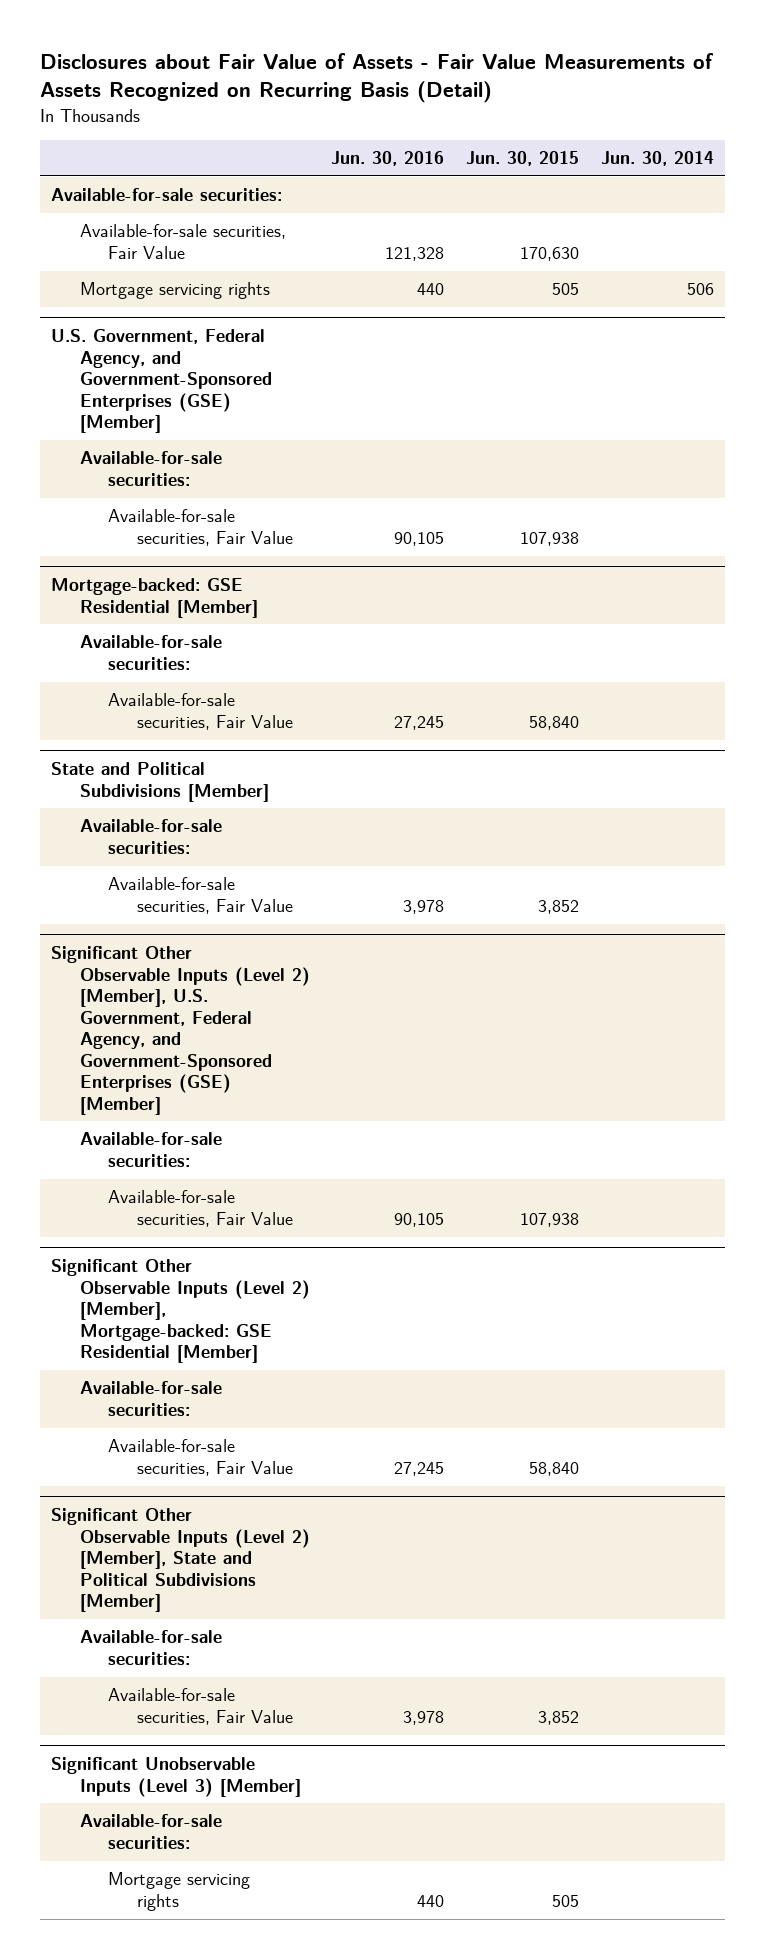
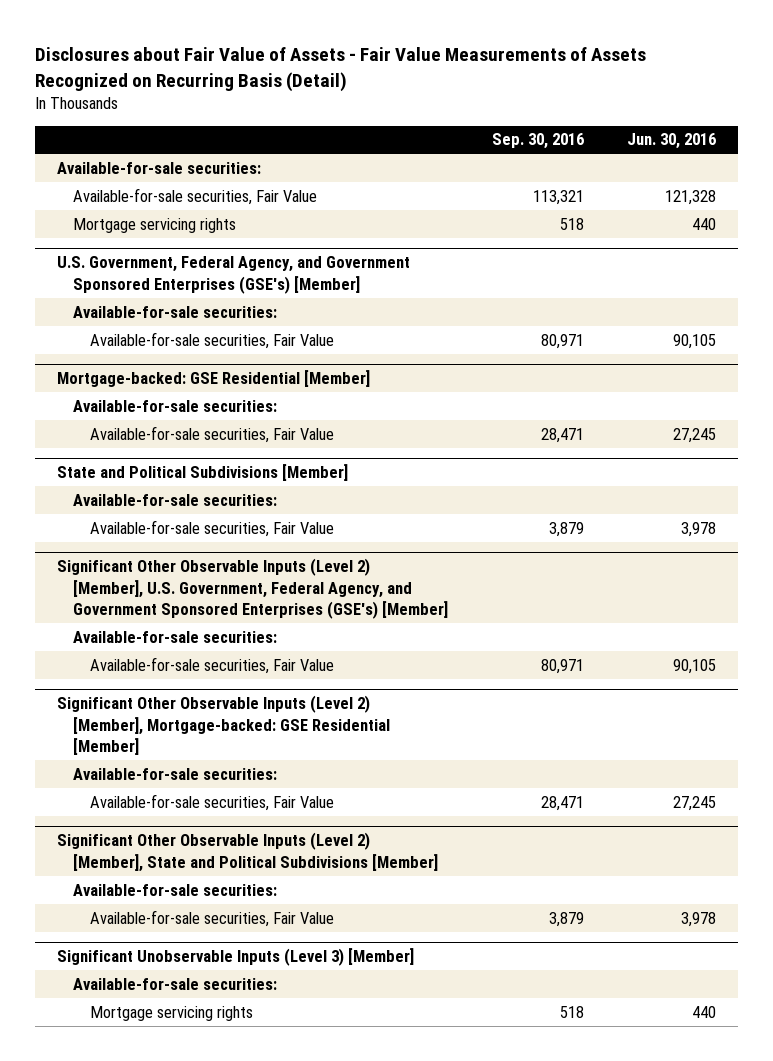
[466,151,580,167] Jun. 30, 2015 -> none
[600,151,714,167] Jun. 30, 2014 -> none
none -> [491,133,584,150] Sep. 30, 2016
[51,329,272,434] U.S. Government, Federal Agency, and Government-Sponsored Enterprises (GSE) [Member] -> [56,256,410,294] U.S. Government, Federal Agency, and Government Sponsored Enterprises (GSE's) [Member]
[51,946,310,1115] Significant Other Observable Inputs (Level 2) [Member], U.S. Government, Federal Agency, and Government-Sponsored Enterprises (GSE) [Member] -> [56,558,449,619] Significant Other Observable Inputs (Level 2) [Member], U.S. Government, Federal Agency, and Government Sponsored Enterprises (GSE's) [Member]

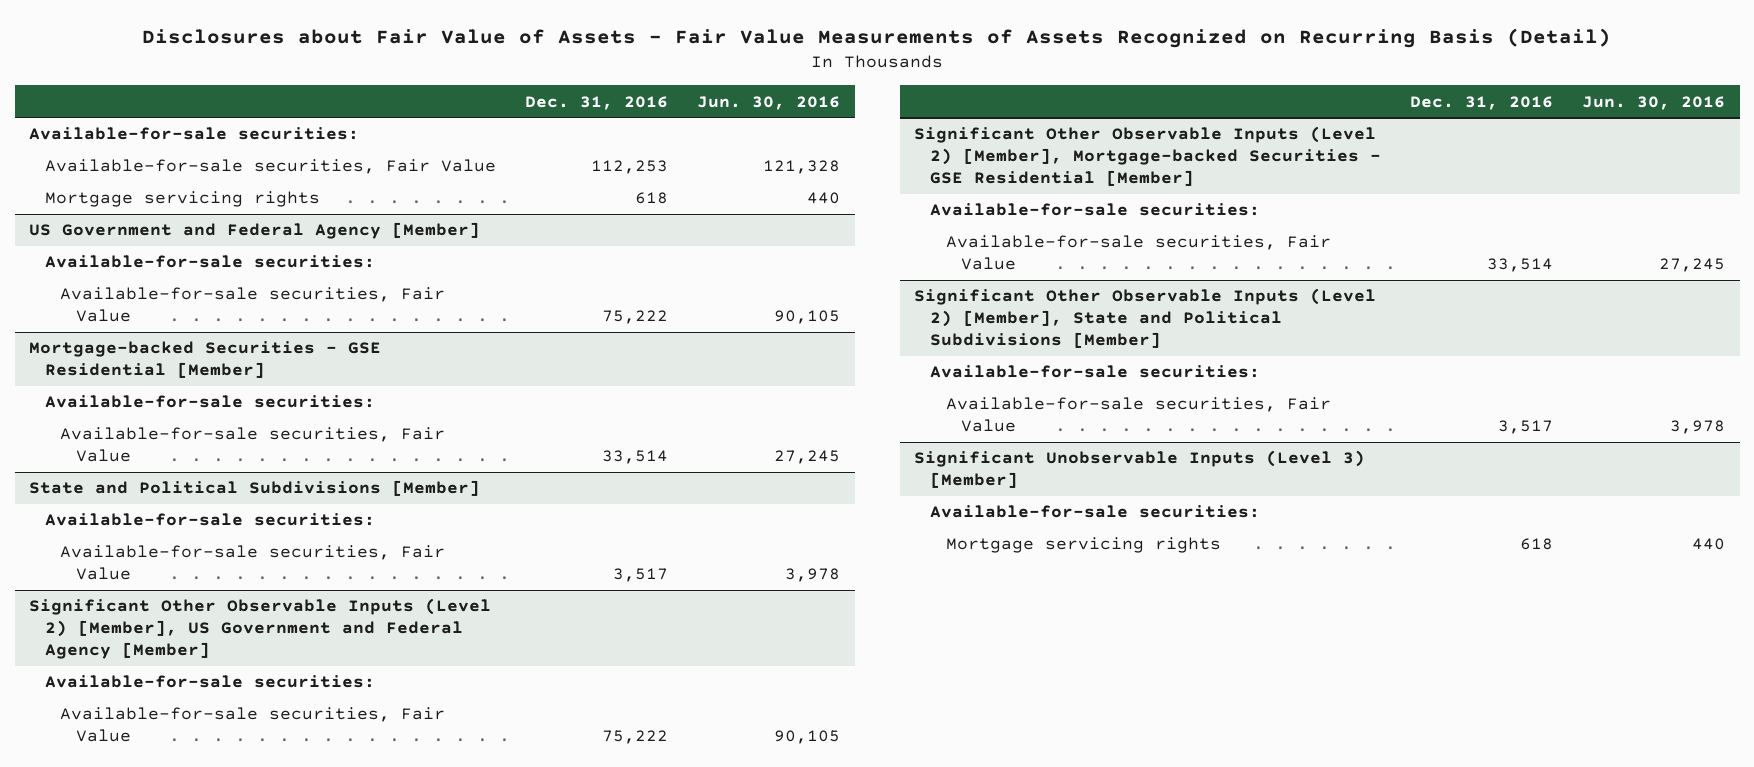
[491,133,584,150] Sep. 30, 2016 -> none
none -> [524,95,668,110] Dec. 31, 2016
[56,256,410,294] U.S. Government, Federal Agency, and Government Sponsored Enterprises (GSE's) [Member] -> [29,222,481,240] US Government and Federal Agency [Member]
[56,370,370,388] Mortgage-backed: GSE Residential [Member] -> [29,341,382,379] Mortgage-backed Securities - GSE Residential [Member]
[56,558,449,619] Significant Other Observable Inputs (Level 2) [Member], U.S. Government, Federal Agency, and Government Sponsored Enterprises (GSE's) [Member] -> [29,598,492,660] Significant Other Observable Inputs (Level 2) [Member], US Government and Federal Agency [Member]
[56,695,391,755] Significant Other Observable Inputs (Level 2) [Member], Mortgage-backed: GSE Residential [Member] -> [914,126,1382,187] Significant Other Observable Inputs (Level 2) [Member], Mortgage-backed Securities - GSE Residential [Member]

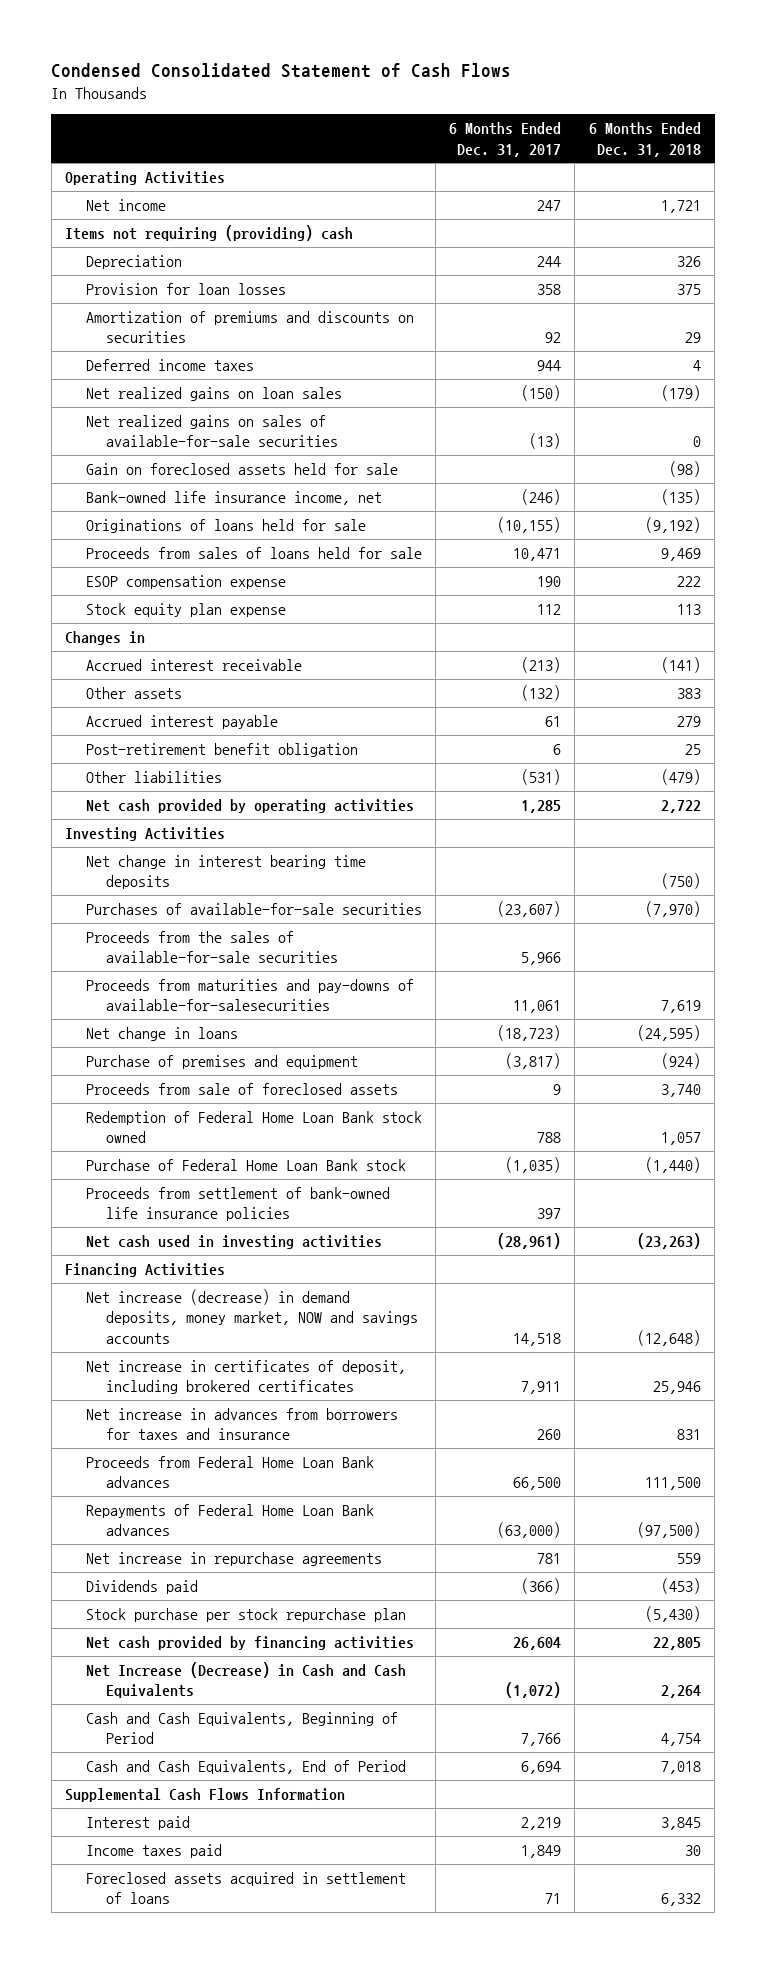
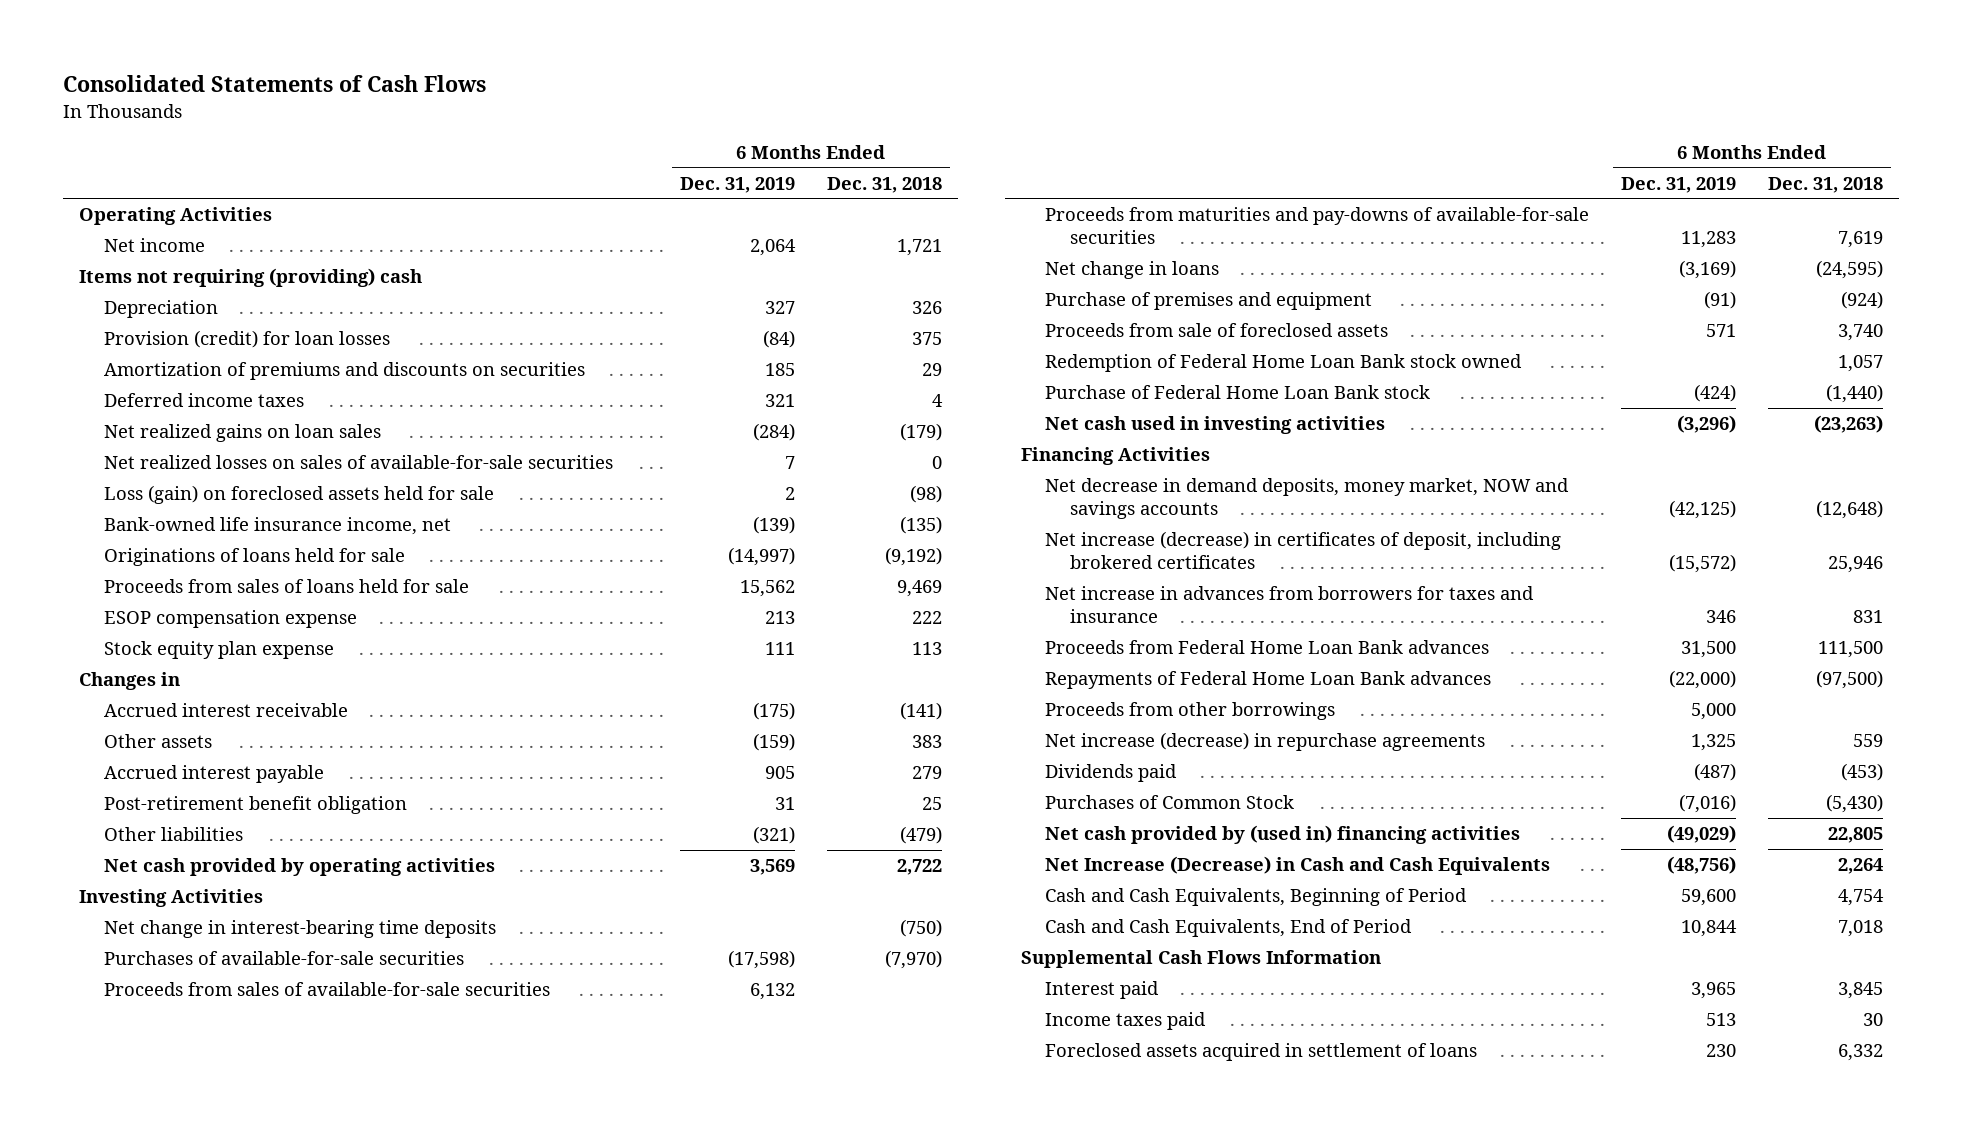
[51,63,512,79] Condensed Consolidated Statement of Cash Flows -> [63,75,487,93] Consolidated Statements of Cash Flows
[449,122,562,157] 6 Months Ended Dec. 31, 2017 -> none
none -> [679,176,795,193] Dec. 31, 2019
[85,283,286,296] Provision for loan losses -> [103,330,390,349] Provision (credit) for loan losses
[85,415,339,448] Net realized gains on sales of available-for-sale securities -> [103,455,613,470] Net realized losses on sales of available-for-sale securities
[85,463,398,476] Gain on foreclosed assets held for sale -> [103,485,494,505] Loss (gain) on foreclosed assets held for sale
[85,855,366,890] Net change in interest bearing time deposits -> [103,920,496,939] Net change in interest-bearing time deposits
[85,931,339,964] Proceeds from the sales of available-for-sale securities -> [103,982,550,997] Proceeds from sales of available-for-sale securities
[85,979,414,1012] Proceeds from maturities and pay-downs of available-for-salesecurities -> [1045,207,1590,245] Proceeds from maturities and pay-downs of available-for-sale securities
[85,1187,390,1222] Proceeds from settlement of bank-owned life insurance policies -> none
[85,1289,419,1344] Net increase (decrease) in demand deposits, money market, NOW and savings accounts -> [1045,478,1570,520] Net decrease in demand deposits, money market, NOW and savings accounts
[85,1360,406,1395] Net increase in certificates of deposit, including brokered certificates -> [1045,531,1562,570] Net increase (decrease) in certificates of deposit, including brokered certificates
none -> [1045,702,1336,721] Proceeds from other borrowings
[85,1552,382,1567] Net increase in repurchase agreements -> [1045,732,1486,752] Net increase (decrease) in repurchase agreements
[85,1608,406,1623] Stock purchase per stock repurchase plan -> [1045,795,1295,810] Purchases of Common Stock
[85,1636,414,1651] Net cash provided by financing activities -> [1045,825,1521,845] Net cash provided by (used in) financing activities

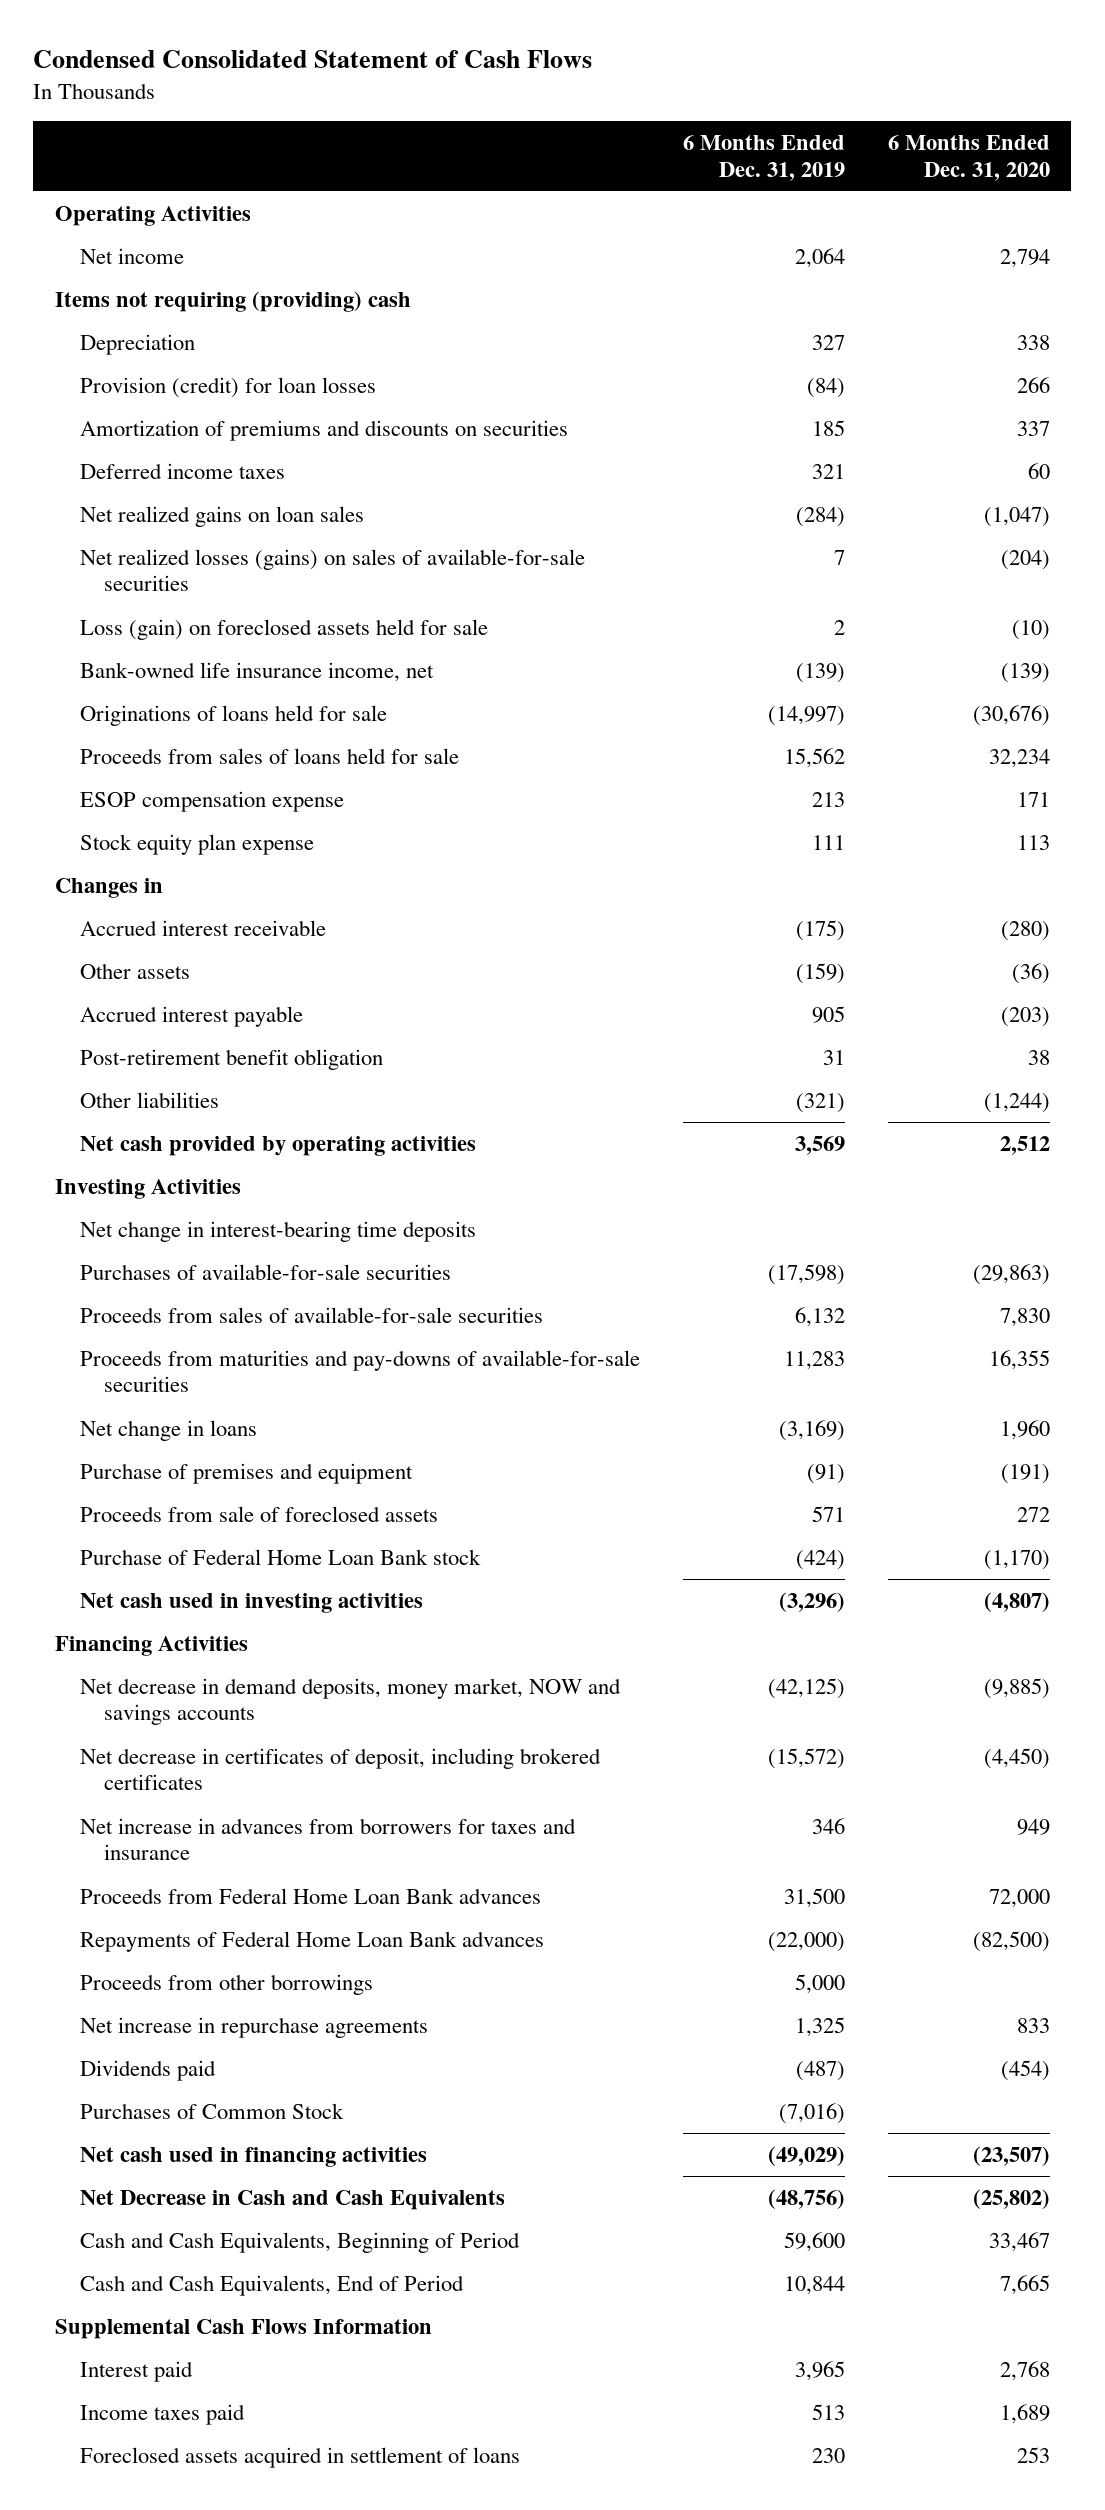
[63,75,487,93] Consolidated Statements of Cash Flows -> [33,50,593,69] Condensed Consolidated Statement of Cash Flows
[826,176,942,193] Dec. 31, 2018 -> none
none -> [887,135,1050,181] 6 Months Ended Dec. 31, 2020
[103,455,613,470] Net realized losses on sales of available-for-sale securities -> [79,549,585,592] Net realized losses (gains) on sales of available-for-sale securities
[1045,354,1523,373] Redemption of Federal Home Loan Bank stock owned -> none
[1045,531,1562,570] Net increase (decrease) in certificates of deposit, including brokered certificates -> [79,1748,601,1791] Net decrease in certificates of deposit, including brokered certificates
[1045,732,1486,752] Net increase (decrease) in repurchase agreements -> [79,2017,428,2039] Net increase in repurchase agreements
[1045,825,1521,845] Net cash provided by (used in) financing activities -> [79,2147,427,2168] Net cash used in financing activities
[1045,856,1551,876] Net Increase (Decrease) in Cash and Cash Equivalents -> [79,2190,505,2211] Net Decrease in Cash and Cash Equivalents

